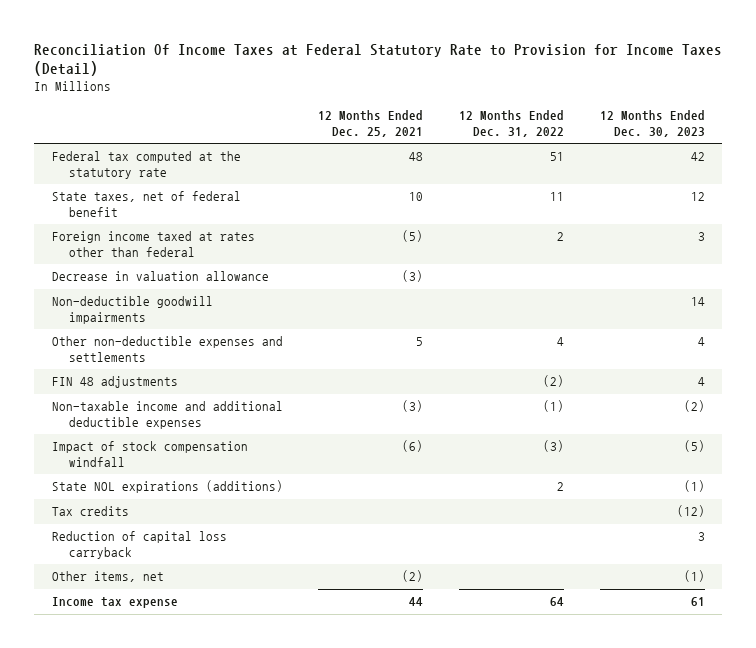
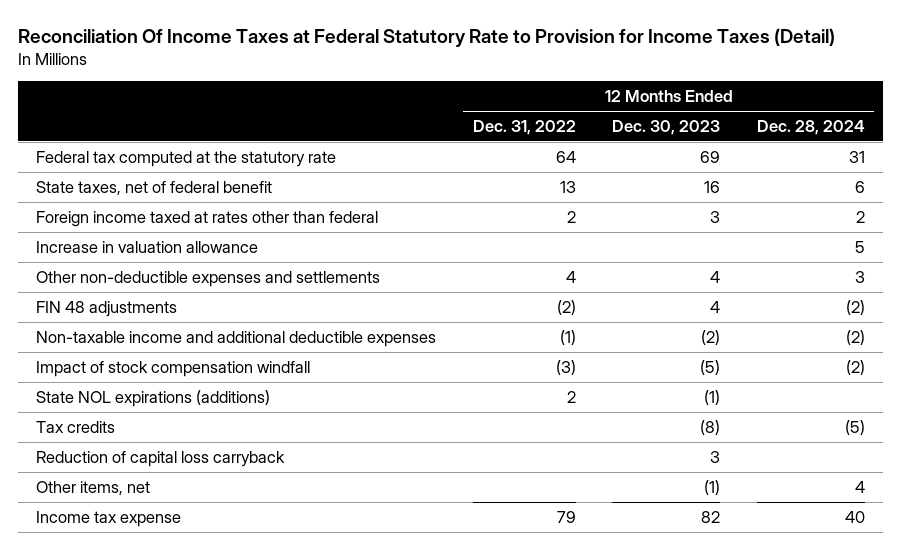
[318,110,424,138] 12 Months Ended Dec. 25, 2021 -> none
none -> [756,119,865,135] Dec. 28, 2024
[549,152,564,162] 51 -> [555,150,576,163] 64
[690,152,705,162] 42 -> [700,150,721,163] 69
[549,192,564,202] 11 -> [559,180,576,193] 13
[690,192,705,202] 12 -> [704,180,721,193] 16
[51,296,213,325] Non-deductible goodwill impairments -> none
[51,271,269,282] Decrease in valuation allowance -> [35,240,258,253] Increase in valuation allowance
[676,505,705,518] (12) -> [700,419,721,435] (8)
[549,597,564,607] 64 -> [556,510,576,523] 79
[690,597,705,607] 61 -> [701,510,721,523] 82

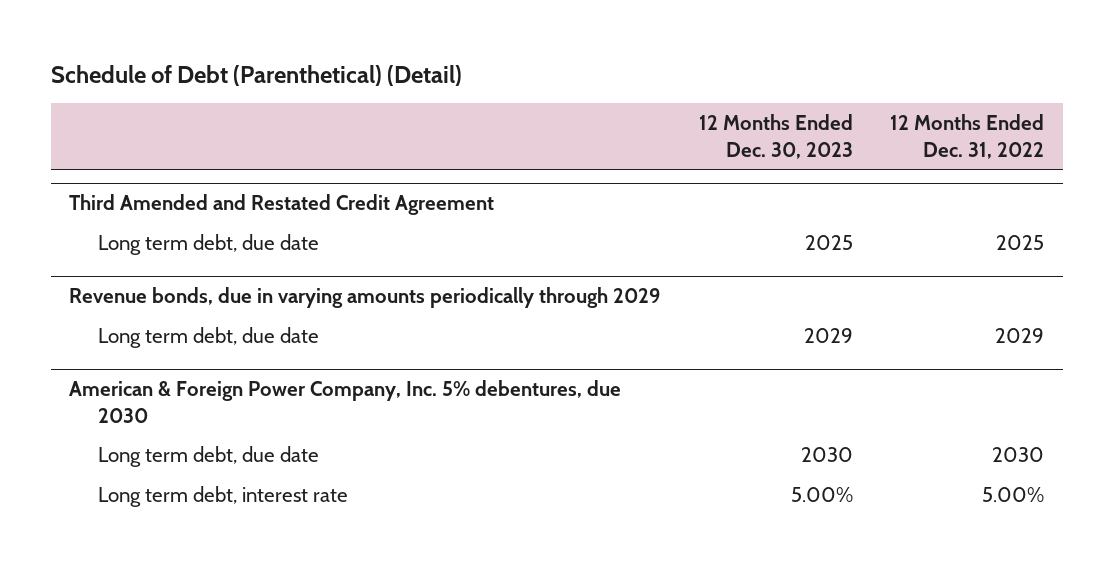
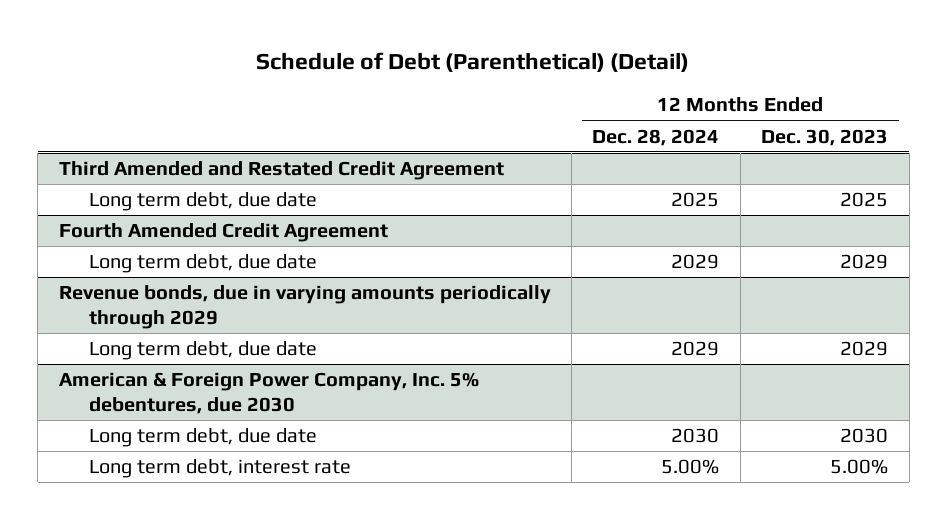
[889,114,1044,159] 12 Months Ended Dec. 31, 2022 -> none
none -> [592,128,720,146] Dec. 28, 2024
none -> [58,223,388,243] Fourth Amended Credit Agreement
none -> [88,254,317,274] Long term debt, due date

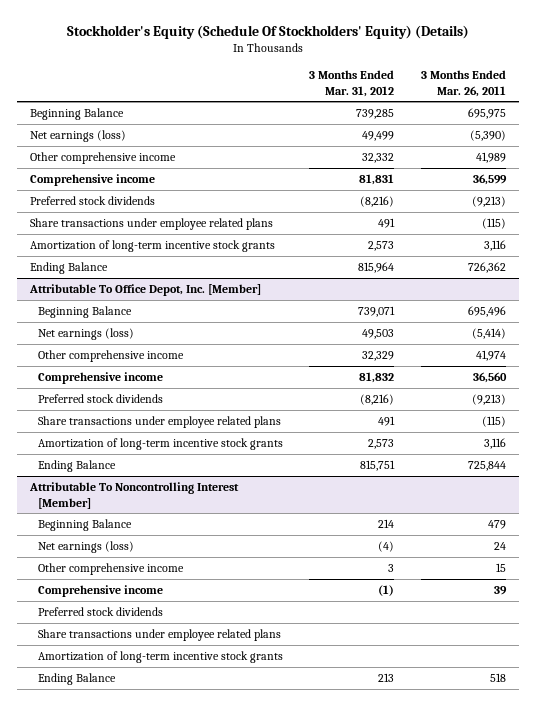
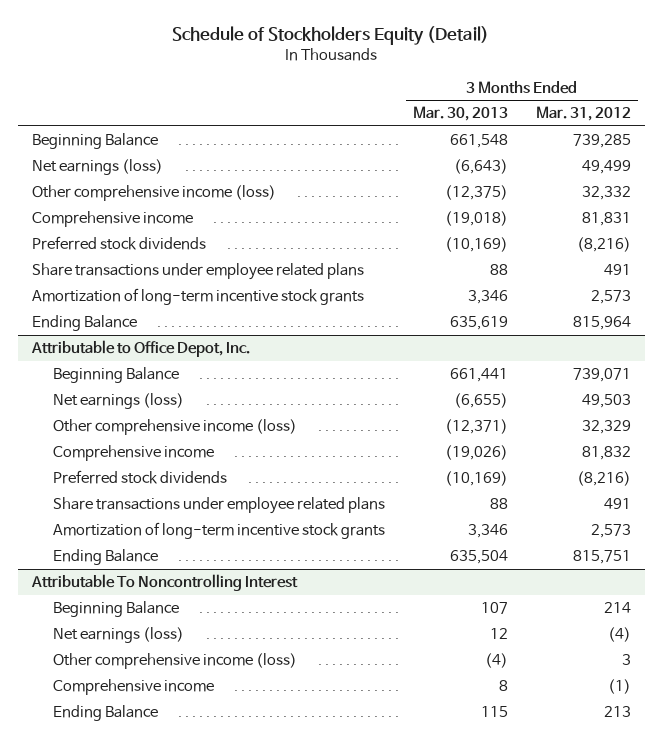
[66,24,469,39] Stockholder's Equity (Schedule Of Stockholders' Equity) (Details) -> [172,26,490,46] Schedule of Stockholders Equity (Detail)
[420,69,506,97] 3 Months Ended Mar. 26, 2011 -> none
none -> [412,106,508,122] Mar. 30, 2013
[29,151,176,164] Other comprehensive income -> [31,185,276,202] Other comprehensive income (loss)
[28,283,261,296] Attributable To Office Depot, Inc. [Member] -> [30,340,250,358] Attributable to Office Depot, Inc.
[38,349,185,362] Other comprehensive income -> [52,419,297,436] Other comprehensive income (loss)
[28,481,239,509] Attributable To Noncontrolling Interest [Member] -> [30,574,298,592] Attributable To Noncontrolling Interest
[38,562,185,575] Other comprehensive income -> [52,653,297,670] Other comprehensive income (loss)
[38,606,164,616] Preferred stock dividends -> none
[38,628,282,641] Share transactions under employee related plans -> none
[38,650,284,663] Amortization of long-term incentive stock grants -> none

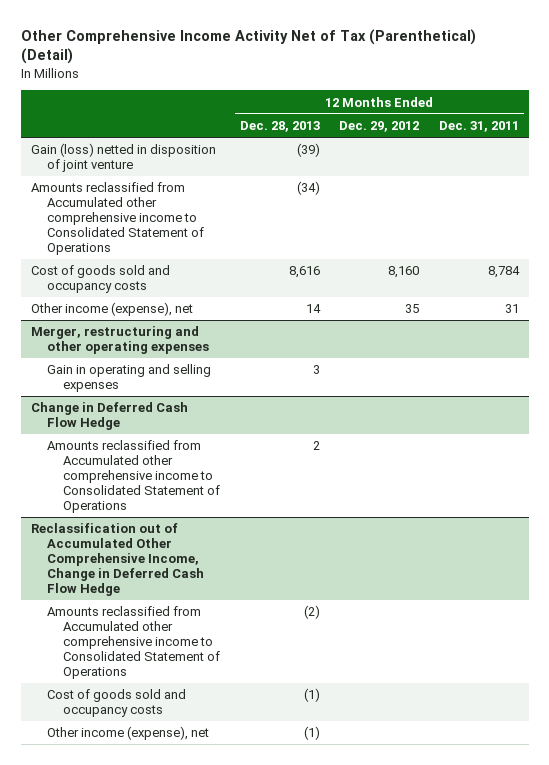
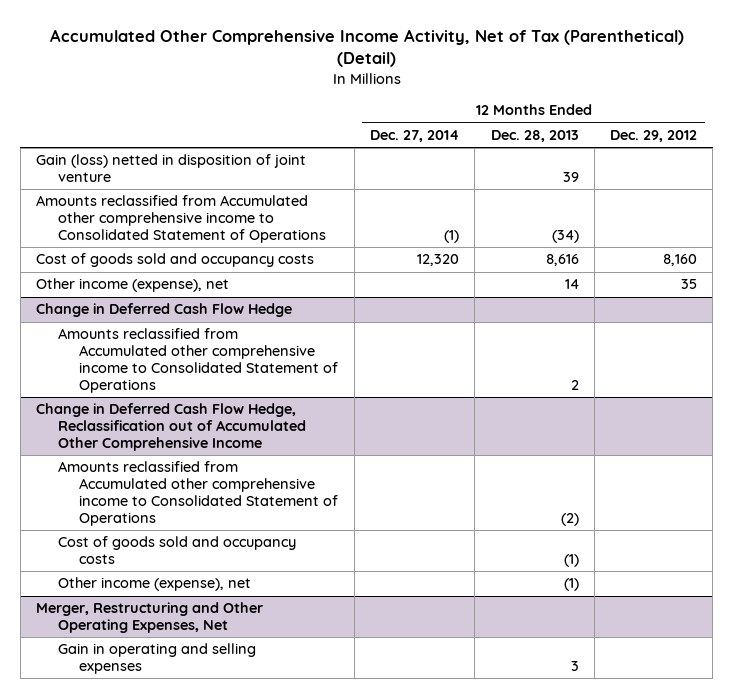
[20,28,476,65] Other Comprehensive Income Activity Net of Tax (Parenthetical) (Detail) -> [49,29,684,68] Accumulated Other Comprehensive Income Activity, Net of Tax (Parenthetical) (Detail)
[438,120,519,132] Dec. 31, 2011 -> none
none -> [369,129,459,142] Dec. 27, 2014
[296,143,320,158] (39) -> [562,172,579,183] 39
[30,326,209,355] Merger, restructuring and other operating expenses -> none
[46,364,211,393] Gain in operating and selling expenses -> none
[30,523,204,596] Reclassification out of Accumulated Other Comprehensive Income, Change in Deferred Cash Flow Hedge -> [36,403,306,452] Change in Deferred Cash Flow Hedge, Reclassification out of Accumulated Other Comprehensive Income
none -> [36,602,264,634] Merger, Restructuring and Other Operating Expenses, Net
none -> [57,643,256,675] Gain in operating and selling expenses

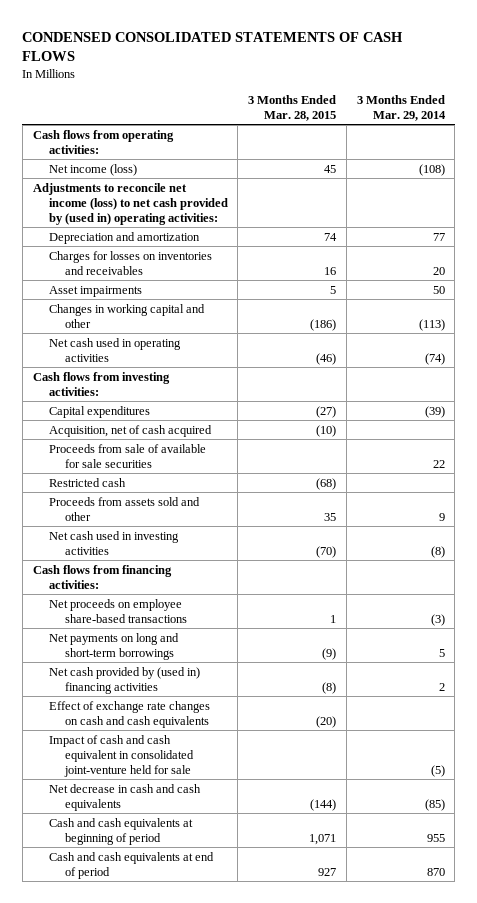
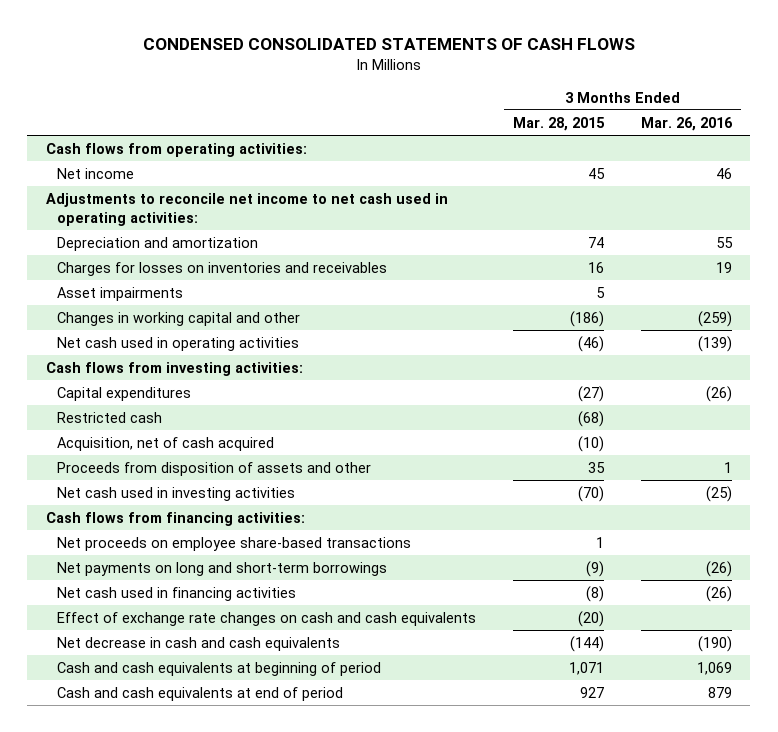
[356,94,446,121] 3 Months Ended Mar. 29, 2014 -> none
none -> [640,116,733,131] Mar. 26, 2016
[48,163,137,176] Net income (loss) -> [57,167,135,179] Net income
[32,182,228,225] Adjustments to reconcile net income (loss) to net cash provided by (used in) operating activities: -> [45,192,448,226] Adjustments to reconcile net income to net cash used in operating activities:
[48,443,206,468] Proceeds from sale of available for sale securities -> none
[48,424,212,437] Acquisition, net of cash acquired -> [57,436,275,451] Acquisition, net of cash acquired
[48,496,200,521] Proceeds from assets sold and other -> [57,461,372,476] Proceeds from disposition of assets and other
[48,666,200,694] Net cash provided by (used in) financing activities -> [57,586,297,601] Net cash used in financing activities
[48,734,194,777] Impact of cash and cash equivalent in consolidated joint-venture held for sale -> none

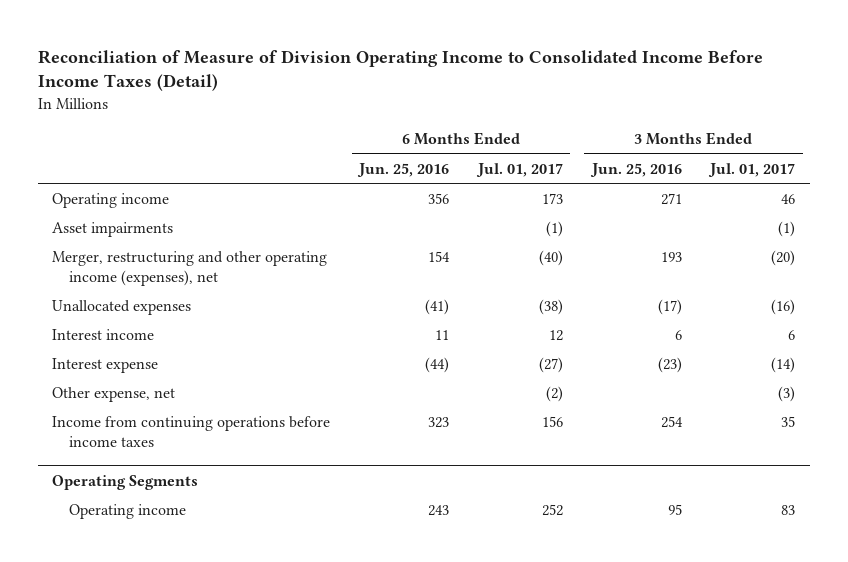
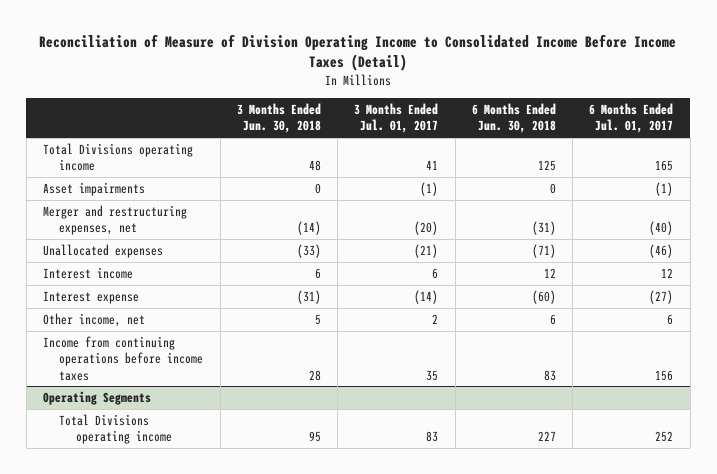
[357,162,450,177] Jun. 25, 2016 -> none
[589,162,682,177] Jun. 25, 2016 -> none
none -> [236,102,321,134] 3 Months Ended Jun. 30, 2018
none -> [471,102,556,134] 6 Months Ended Jun. 30, 2018
[52,192,170,208] Operating income -> [43,142,194,172] Total Divisions operating income
[541,192,563,204] 173 -> [655,160,674,172] 165
[781,193,796,204] 46 -> [426,160,439,171] 41
[52,250,328,286] Merger, restructuring and other operating income (expenses), net -> [43,204,188,236] Merger and restructuring expenses, net
[538,298,563,315] (38) -> [649,243,674,258] (46)
[771,298,796,315] (16) -> [414,243,439,258] (21)
[52,386,176,402] Other expense, net -> [43,312,146,327] Other income, net
[545,385,563,402] (2) -> [667,313,674,325] 6
[778,385,796,402] (3) -> [432,313,439,324] 2
[68,503,186,519] Operating income -> [59,413,172,445] Total Divisions operating income

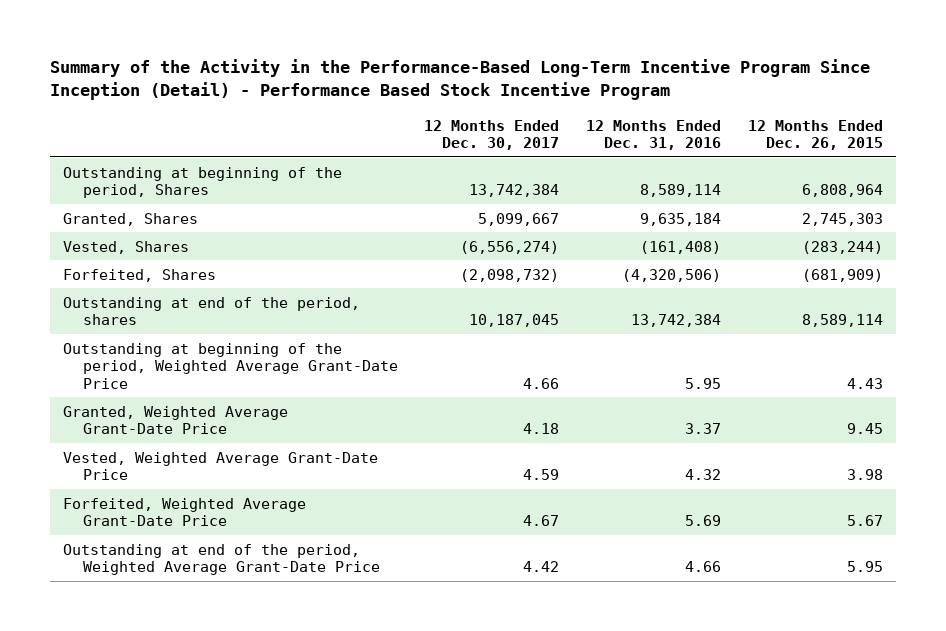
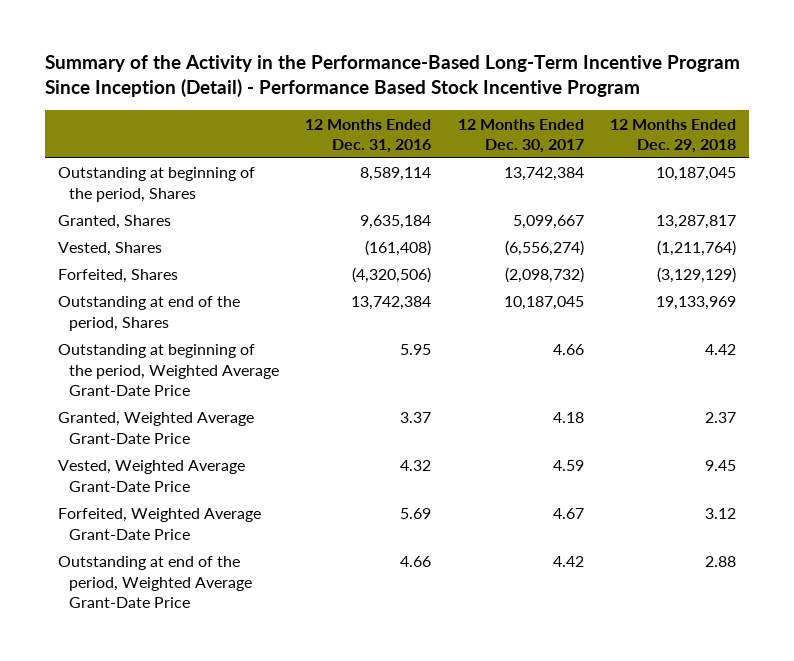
[748,119,884,151] 12 Months Ended Dec. 26, 2015 -> none
none -> [610,118,737,154] 12 Months Ended Dec. 29, 2018
[63,296,361,326] Outstanding at end of the period, shares -> [57,296,240,331] Outstanding at end of the period, Shares

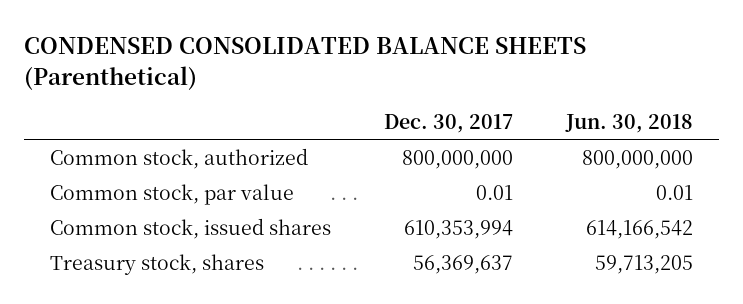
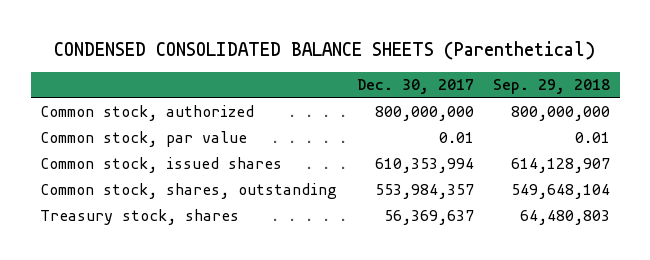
[564,114,693,134] Jun. 30, 2018 -> none
none -> [492,79,610,95] Sep. 29, 2018
none -> [40,183,338,200] Common stock, shares, outstanding

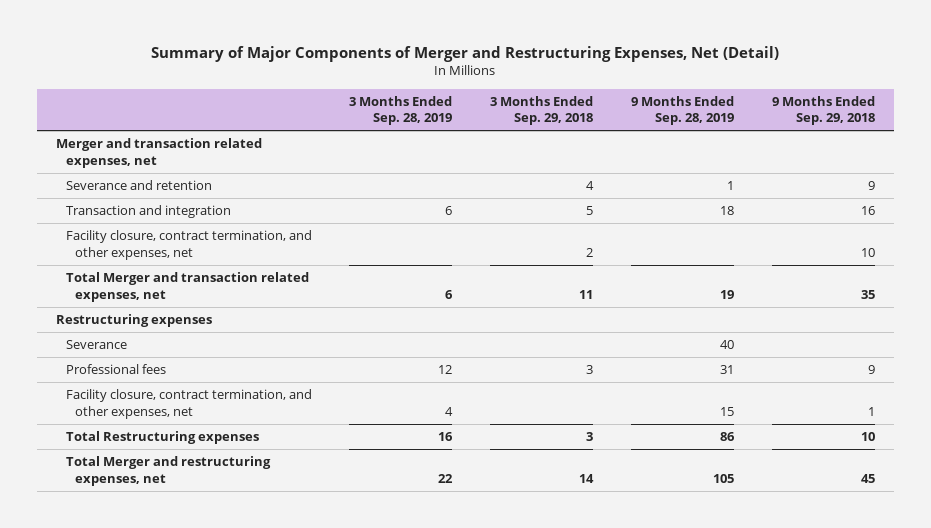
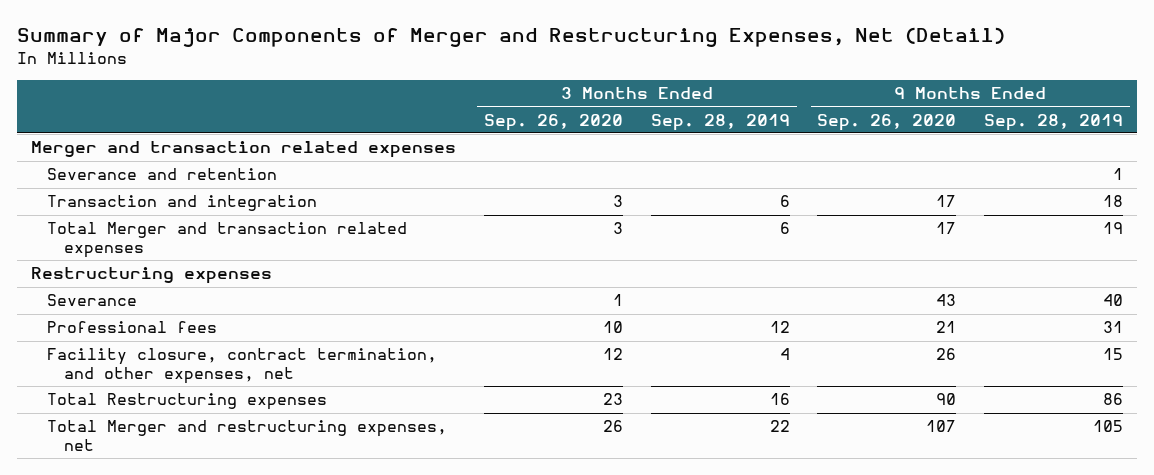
[490,96,594,126] 3 Months Ended Sep. 29, 2018 -> none
[771,96,875,126] 9 Months Ended Sep. 29, 2018 -> none
none -> [483,113,623,131] Sep. 26, 2020
none -> [817,113,957,131] Sep. 26, 2020
[55,138,262,168] Merger and transaction related expenses, net -> [30,141,456,159] Merger and transaction related expenses
[65,230,312,260] Facility closure, contract termination, and other expenses, net -> none
[65,272,309,302] Total Merger and transaction related expenses, net -> [47,222,408,259] Total Merger and transaction related expenses

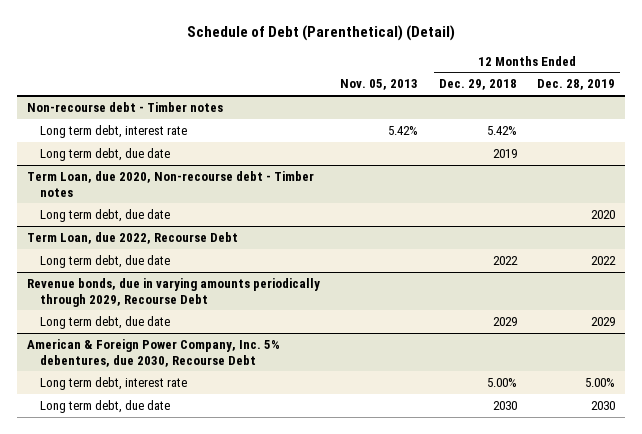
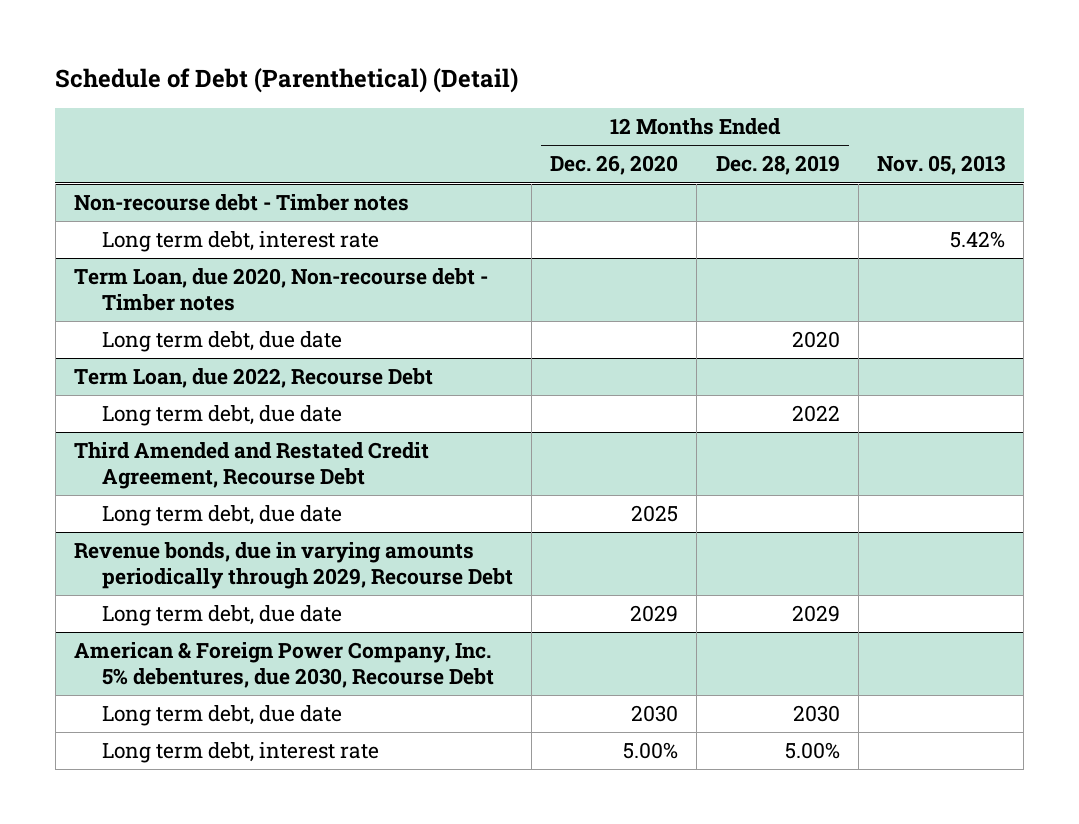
[438,79,517,91] Dec. 29, 2018 -> none
none -> [550,155,679,176] Dec. 26, 2020
[40,147,171,161] Long term debt, due date -> none
none -> [73,442,429,489] Third Amended and Restated Credit Agreement, Recourse Debt
none -> [101,505,342,527] Long term debt, due date
[40,376,188,390] Long term debt, interest rate -> [101,742,379,764] Long term debt, interest rate

